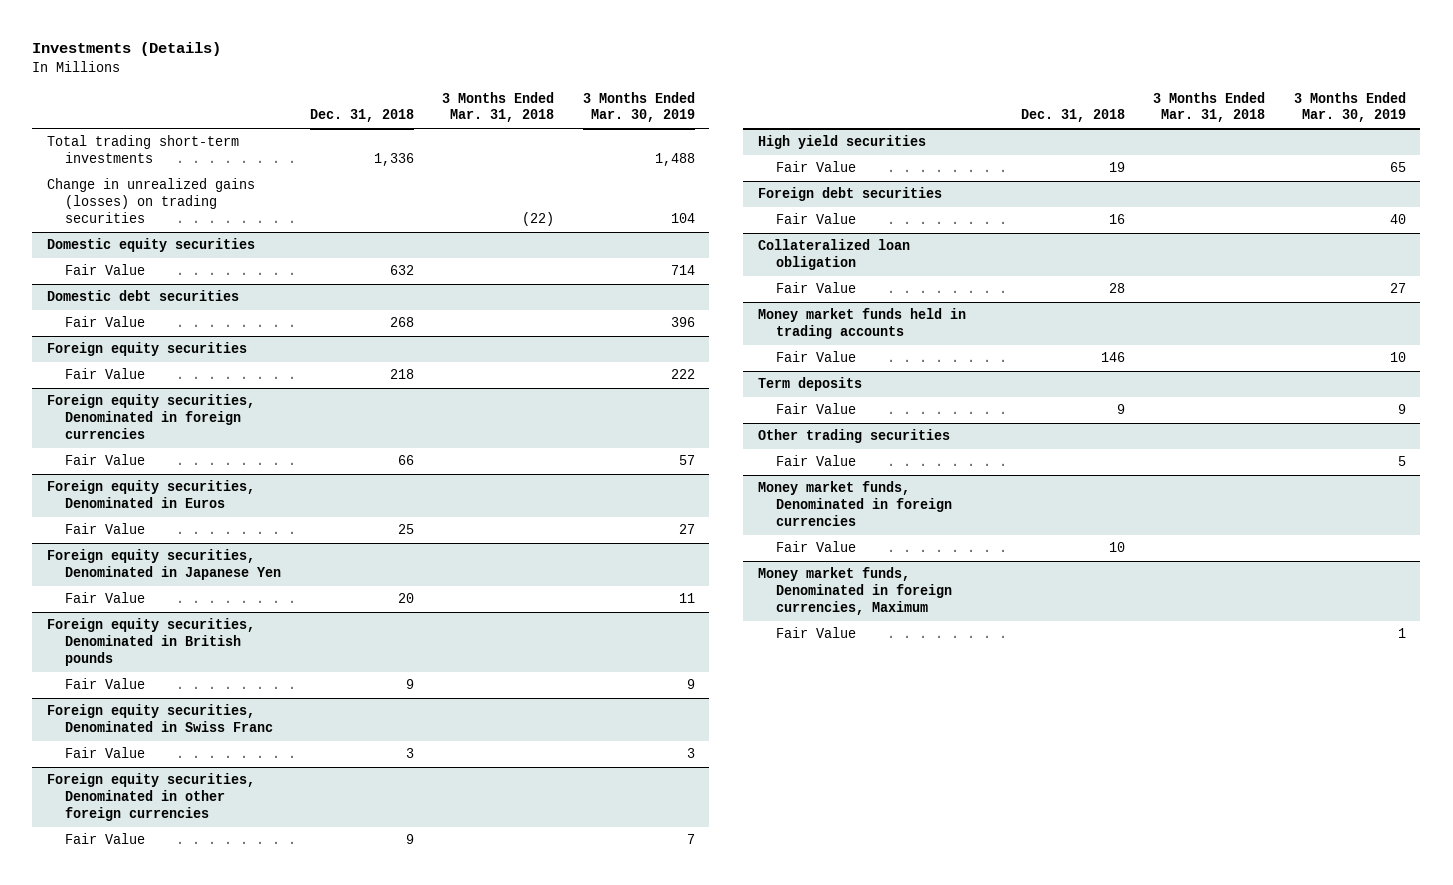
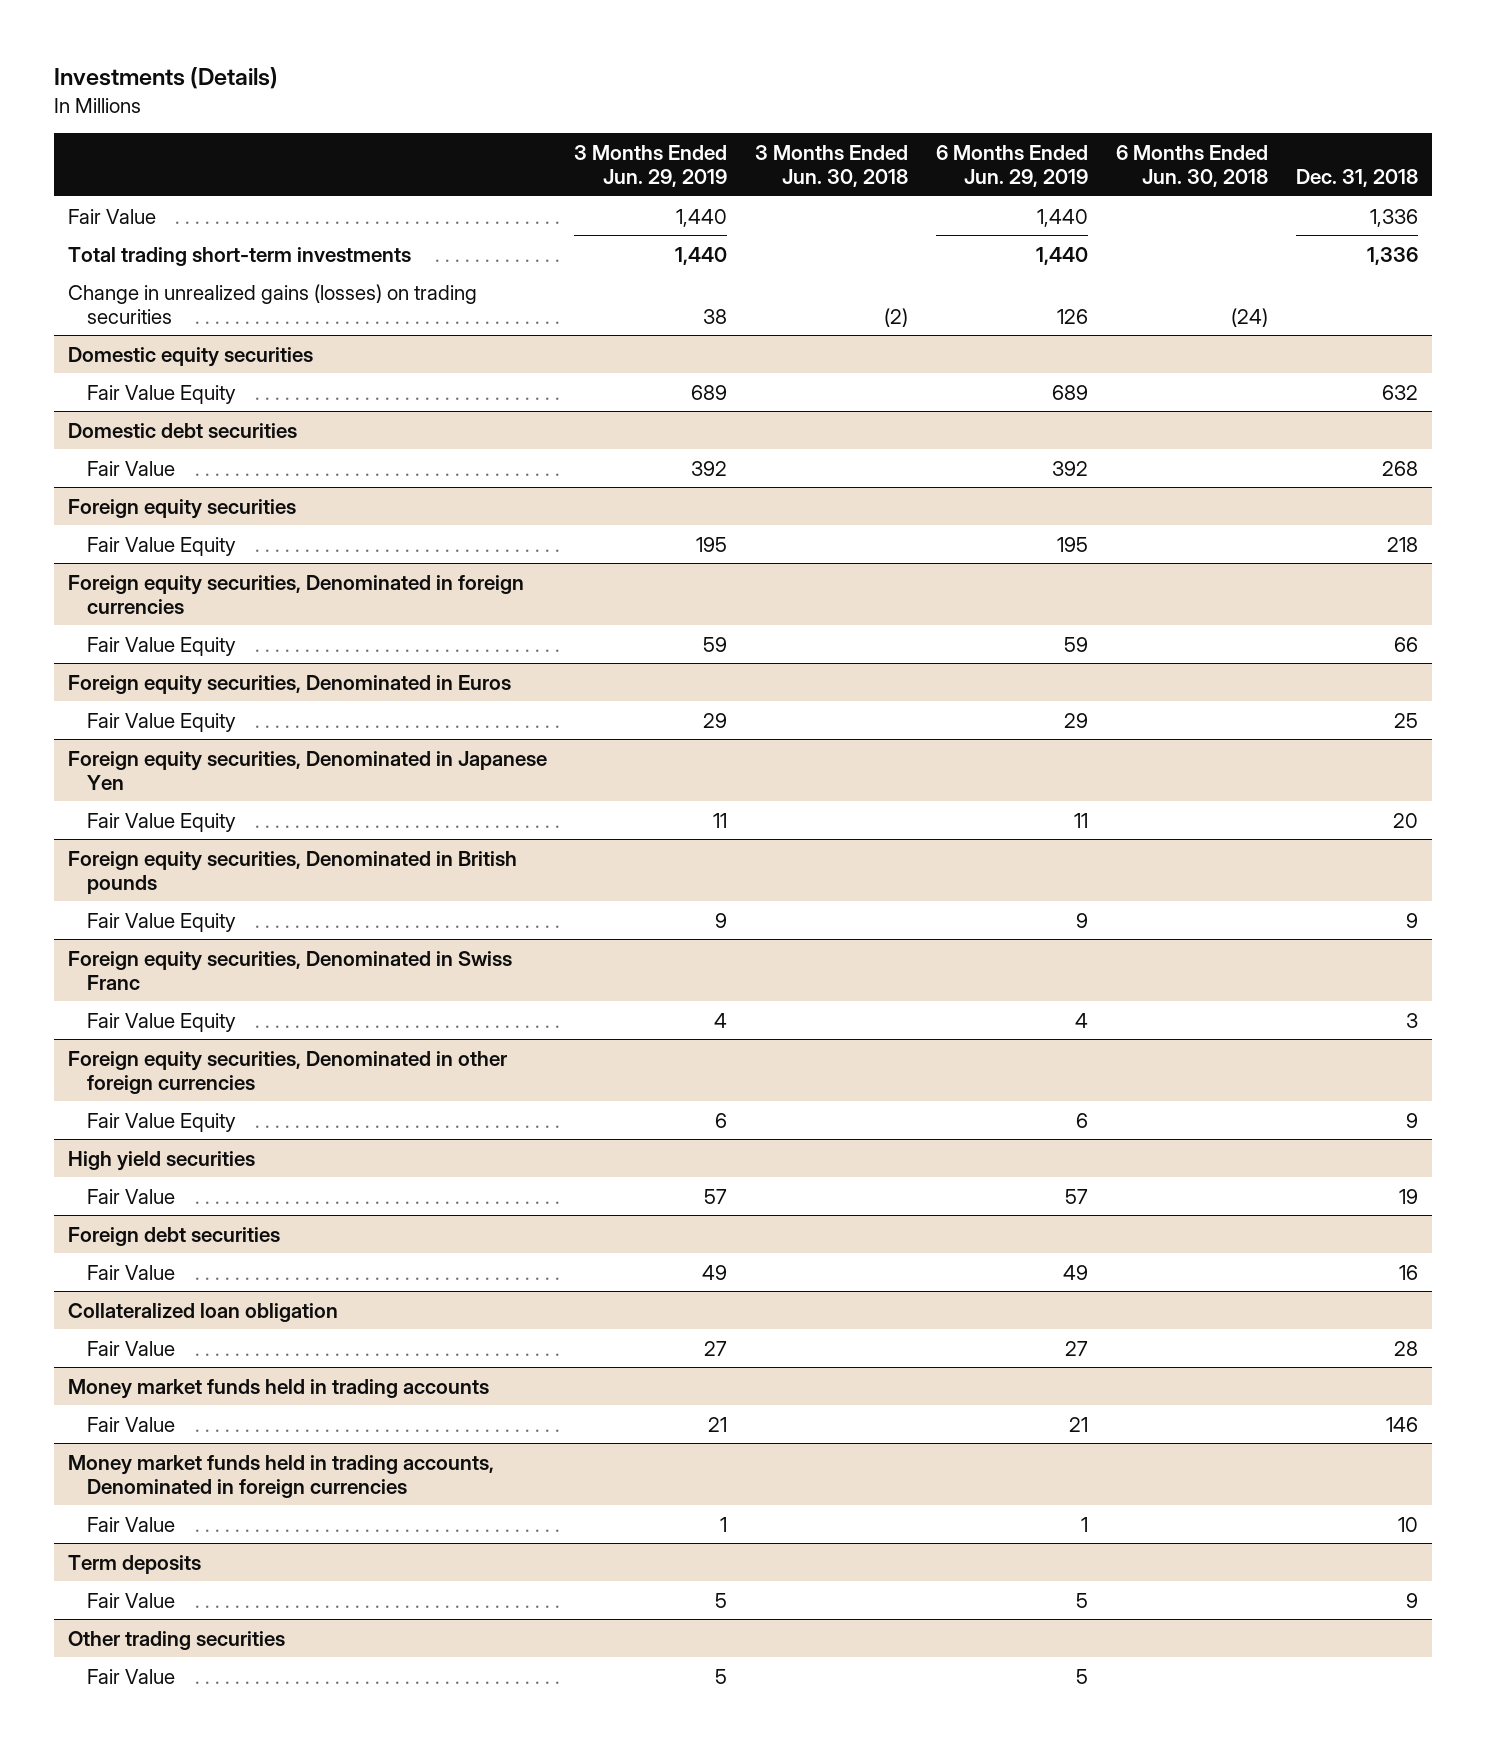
[442,91,555,123] 3 Months Ended Mar. 31, 2018 -> none
[583,91,696,123] 3 Months Ended Mar. 30, 2019 -> none
none -> [574,144,728,188] 3 Months Ended Jun. 29, 2019
none -> [755,144,909,188] 3 Months Ended Jun. 30, 2018
none -> [936,144,1089,188] 6 Months Ended Jun. 29, 2019
none -> [1115,144,1268,188] 6 Months Ended Jun. 30, 2018
none -> [67,208,156,224] Fair Value
[65,264,146,276] Fair Value -> [86,384,236,404] Fair Value Equity
[65,368,146,380] Fair Value -> [86,536,236,556] Fair Value Equity
[65,454,146,466] Fair Value -> [86,636,236,656] Fair Value Equity
[65,523,146,535] Fair Value -> [86,712,236,732] Fair Value Equity
[65,592,146,604] Fair Value -> [86,812,236,832] Fair Value Equity
[65,678,146,690] Fair Value -> [86,912,236,932] Fair Value Equity
[65,747,146,759] Fair Value -> [86,1012,236,1032] Fair Value Equity
[65,833,146,845] Fair Value -> [86,1112,236,1132] Fair Value Equity
none -> [67,1454,494,1498] Money market funds held in trading accounts, Denominated in foreign currencies
none -> [86,1516,175,1532] Fair Value
[757,481,953,527] Money market funds, Denominated in foreign currencies -> none
[776,541,857,553] Fair Value -> none
[757,567,953,616] Money market funds, Denominated in foreign currencies, Maximum -> none
[776,627,857,639] Fair Value -> none

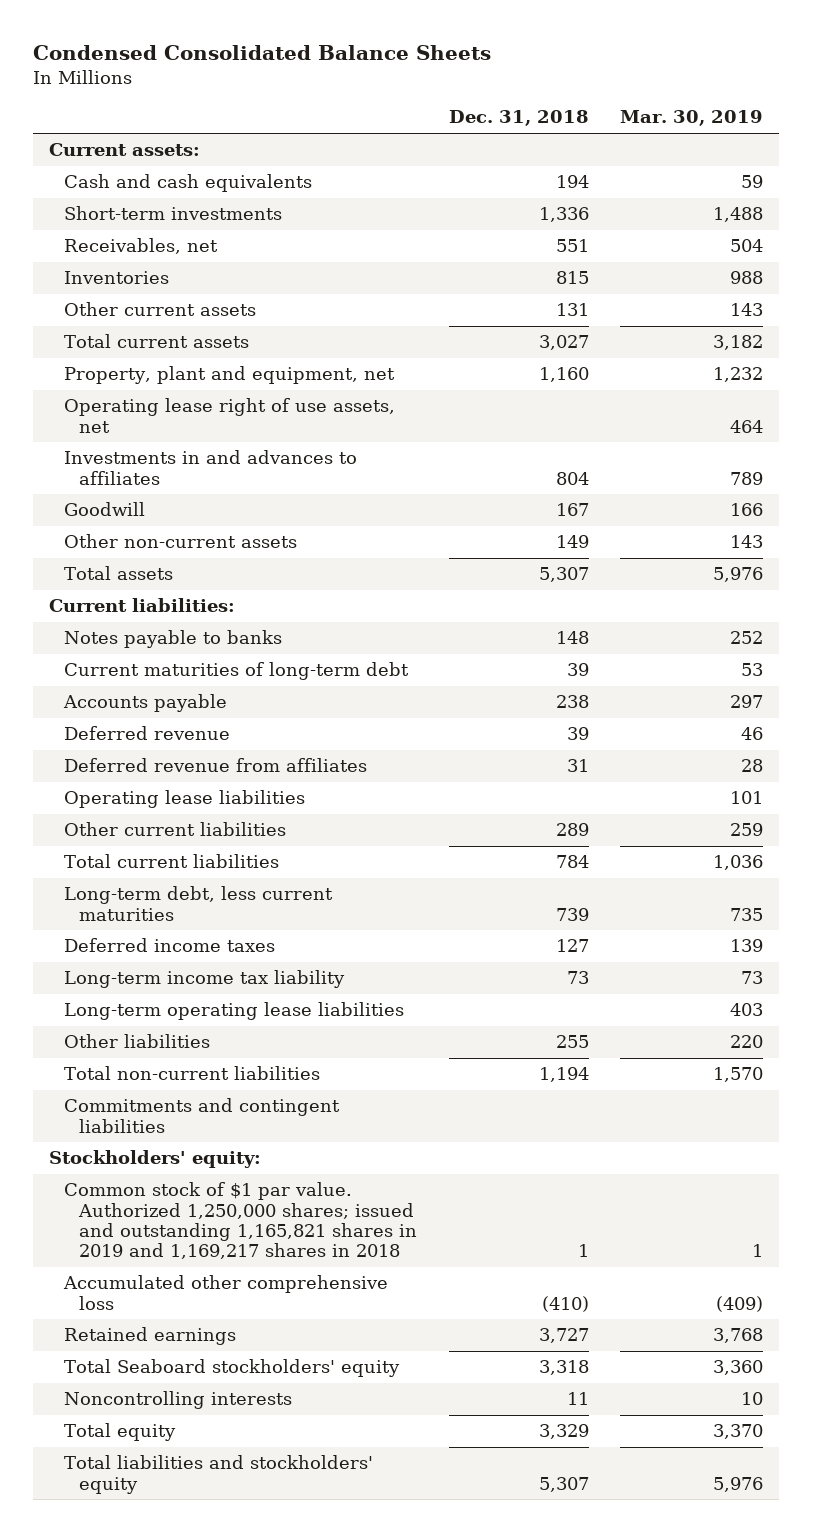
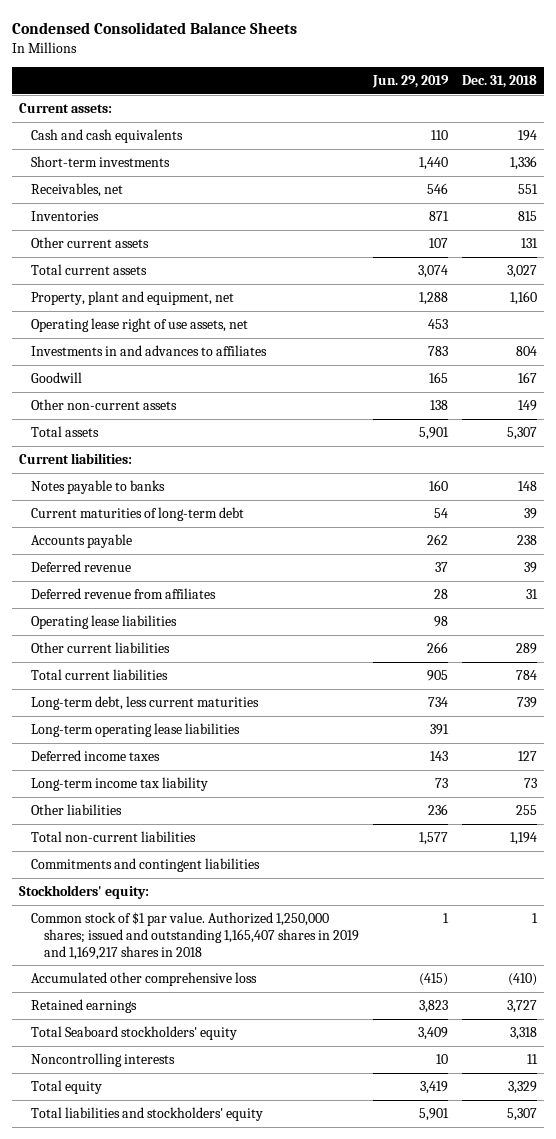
[620,110,764,127] Mar. 30, 2019 -> none
none -> [371,75,449,89] Jun. 29, 2019
[64,1002,405,1021] Long-term operating lease liabilities -> [31,723,241,738] Long-term operating lease liabilities
[64,1182,417,1259] Common stock of $1 par value. Authorized 1,250,000 shares; issued and outstanding 1,165,821 shares in 2019 and 1,169,217 shares in 2018 -> [31,912,359,960] Common stock of $1 par value. Authorized 1,250,000 shares; issued and outstanding 1,165,407 shares in 2019 and 1,169,217 shares in 2018

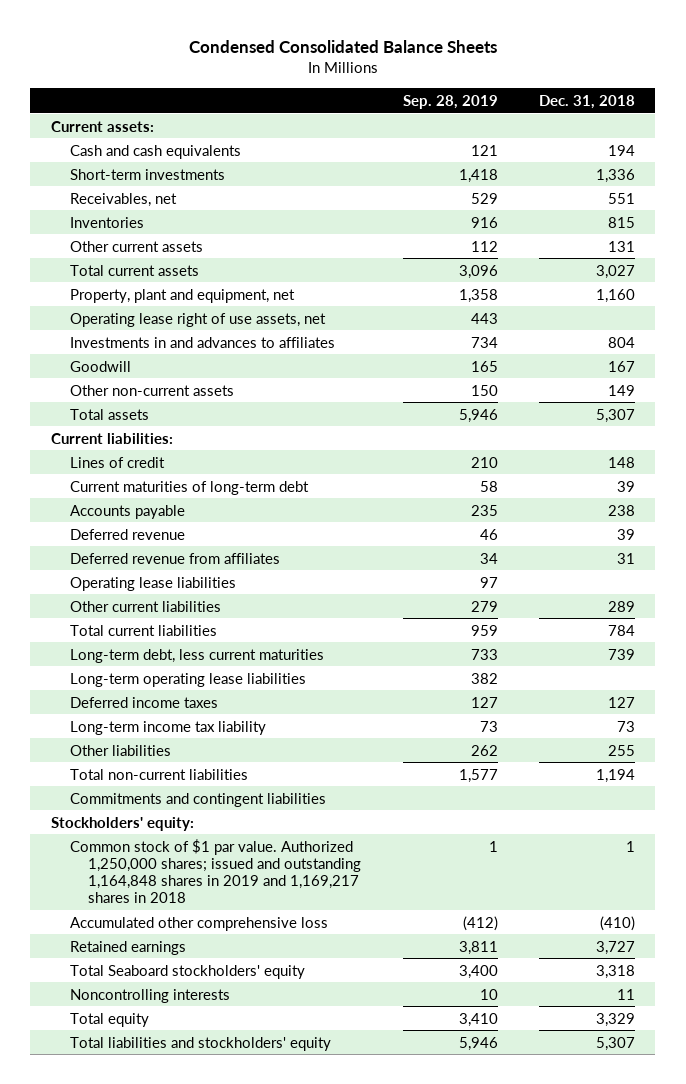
[371,75,449,89] Jun. 29, 2019 -> none
none -> [402,94,498,109] Sep. 28, 2019
[31,480,166,495] Notes payable to banks -> [69,456,165,468] Lines of credit
[31,912,359,960] Common stock of $1 par value. Authorized 1,250,000 shares; issued and outstanding 1,165,407 shares in 2019 and 1,169,217 shares in 2018 -> [69,838,362,904] Common stock of $1 par value. Authorized 1,250,000 shares; issued and outstanding 1,164,848 shares in 2019 and 1,169,217 shares in 2018

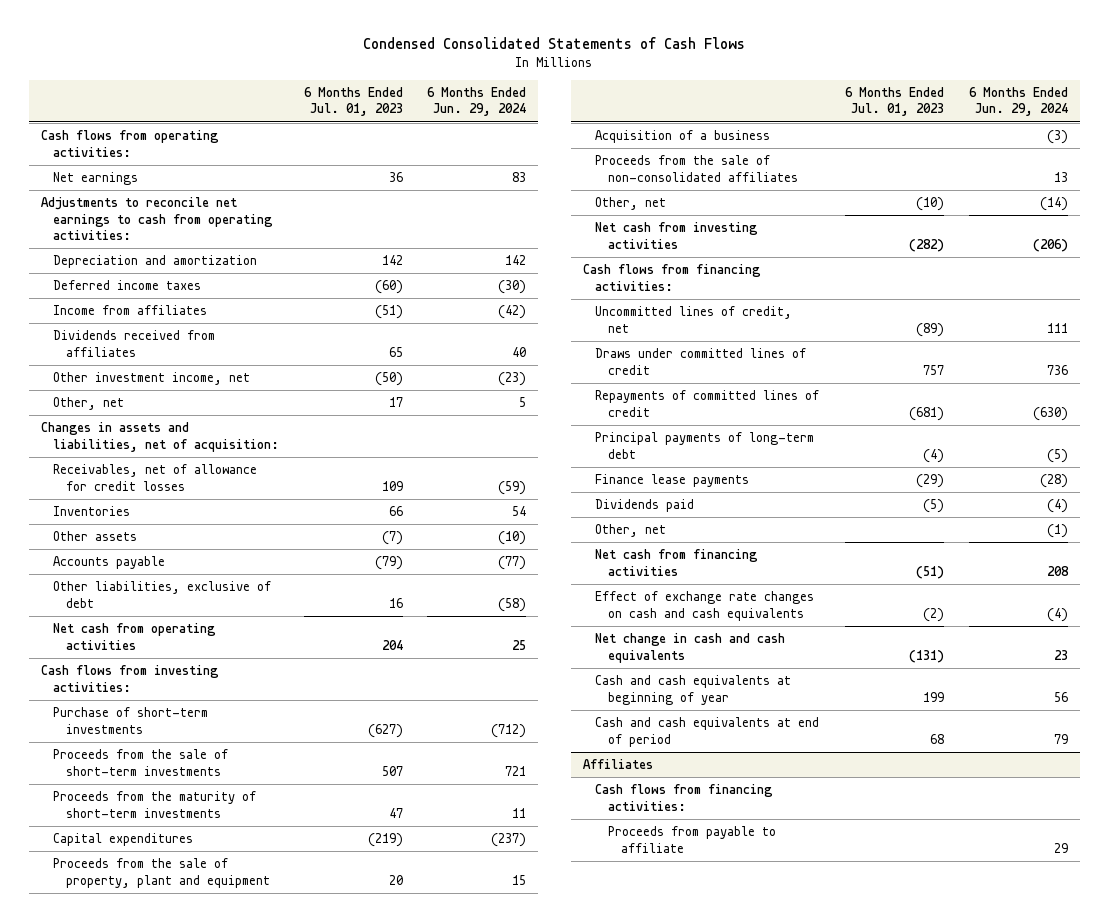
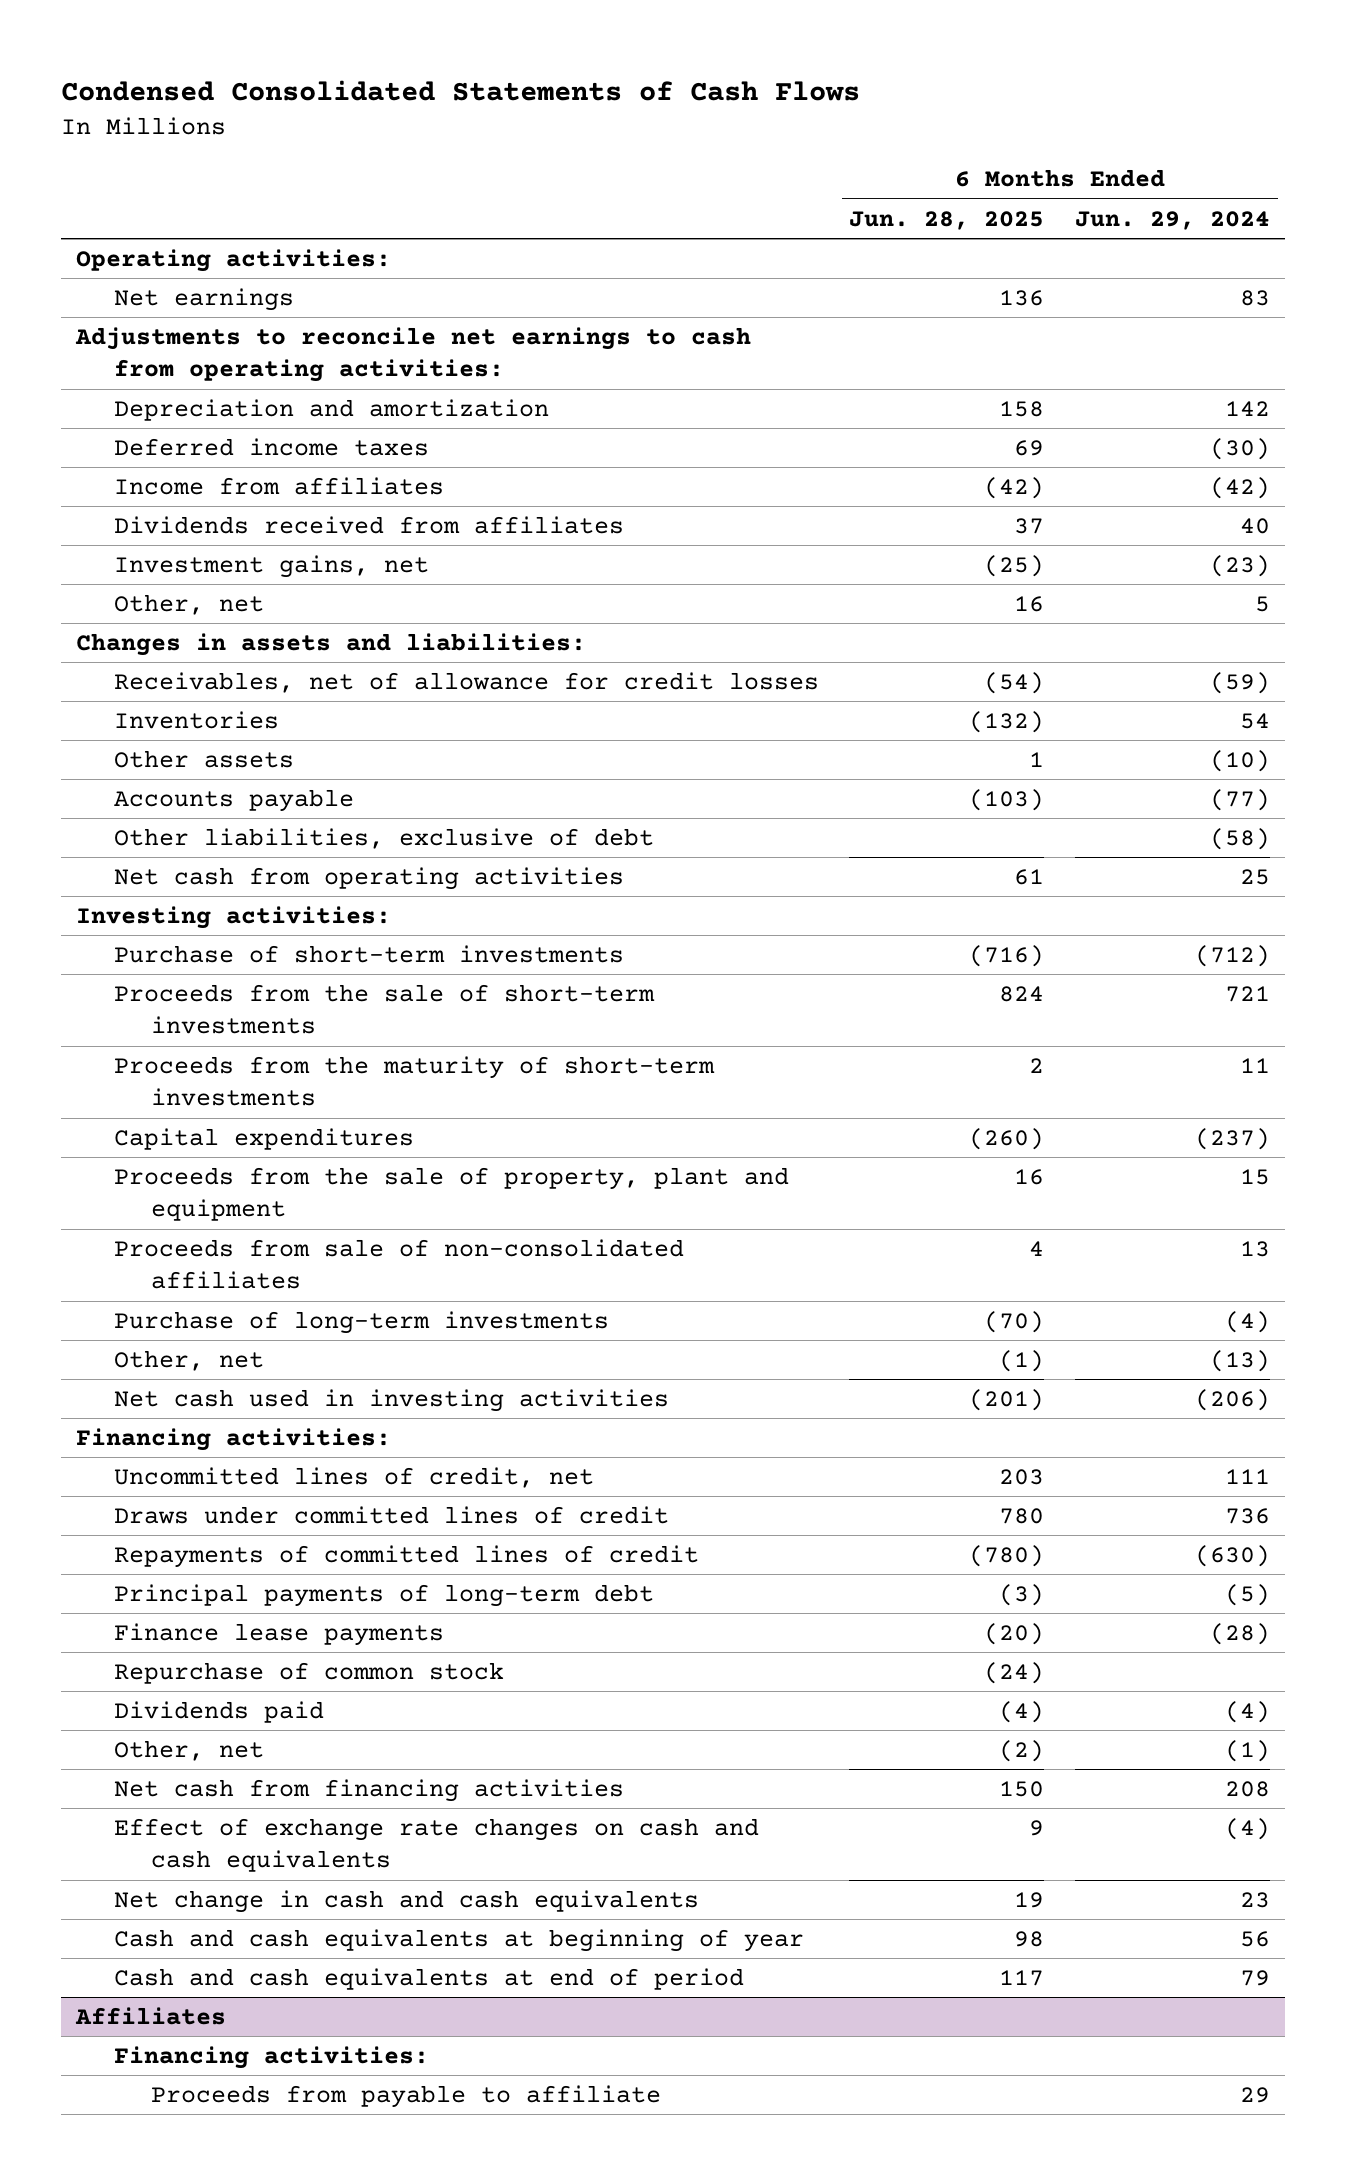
[303,87,403,117] 6 Months Ended Jul. 01, 2023 -> none
none -> [849,210,1045,230] Jun. 28, 2025
[40,130,219,157] Cash flows from operating activities: -> [76,249,392,273] Operating activities:
[53,372,251,386] Other investment income, net -> none
none -> [113,555,429,579] Investment gains, net
[40,422,280,452] Changes in assets and liabilities, net of acquisition: -> [76,633,587,657] Changes in assets and liabilities:
[40,665,219,692] Cash flows from investing activities: -> [76,906,392,930] Investing activities:
[595,130,771,144] Acquisition of a business -> none
[595,155,799,182] Proceeds from the sale of non-consolidated affiliates -> [113,1239,684,1290] Proceeds from sale of non-consolidated affiliates
none -> [113,1311,609,1335] Purchase of long-term investments
[1039,197,1068,212] (14) -> [1209,1350,1270,1373] (13)
[595,222,759,249] Net cash from investing activities -> [113,1389,669,1413] Net cash used in investing activities
[582,264,761,291] Cash flows from financing activities: -> [76,1428,392,1452] Financing activities:
none -> [113,1662,504,1685] Repurchase of common stock
[595,784,774,811] Cash flows from financing activities: -> [113,2046,429,2070] Financing activities:

